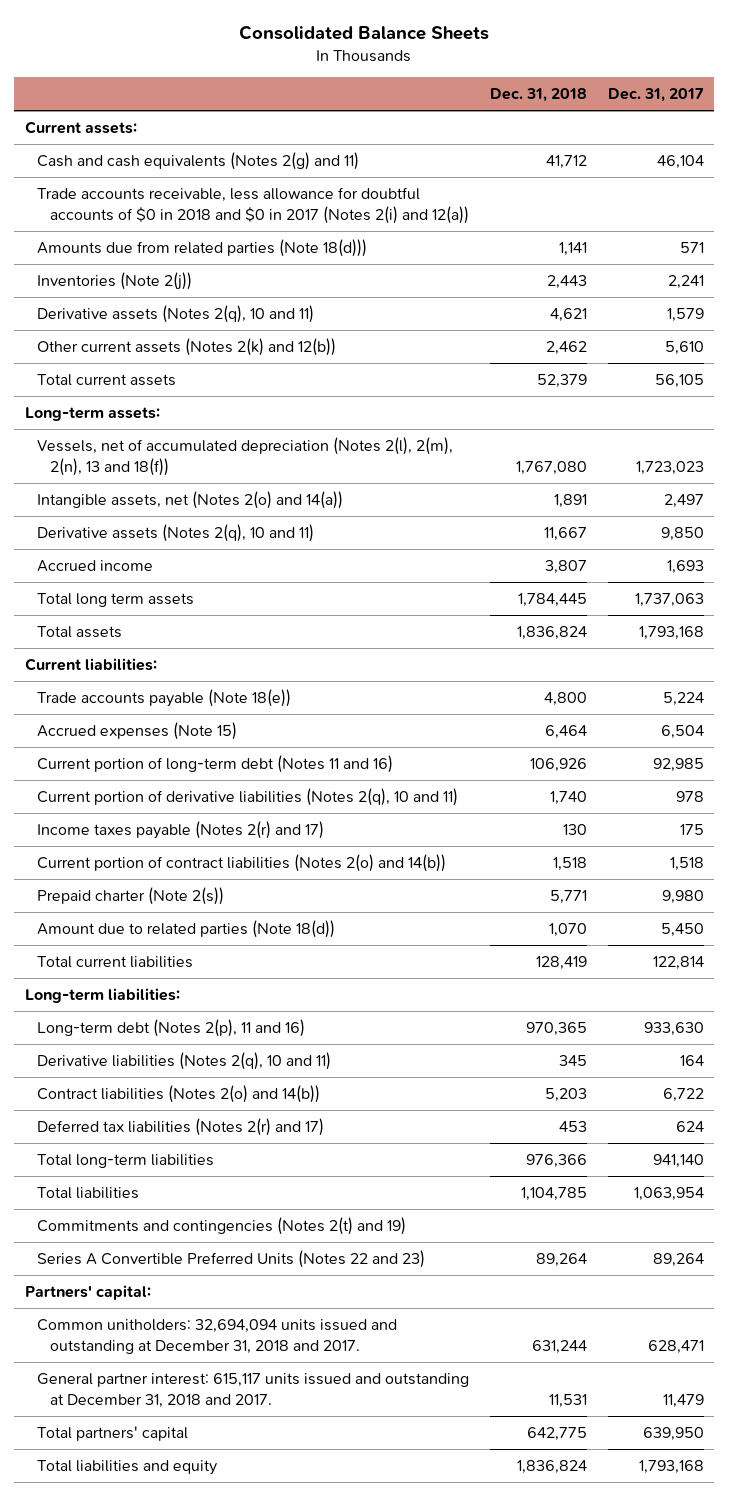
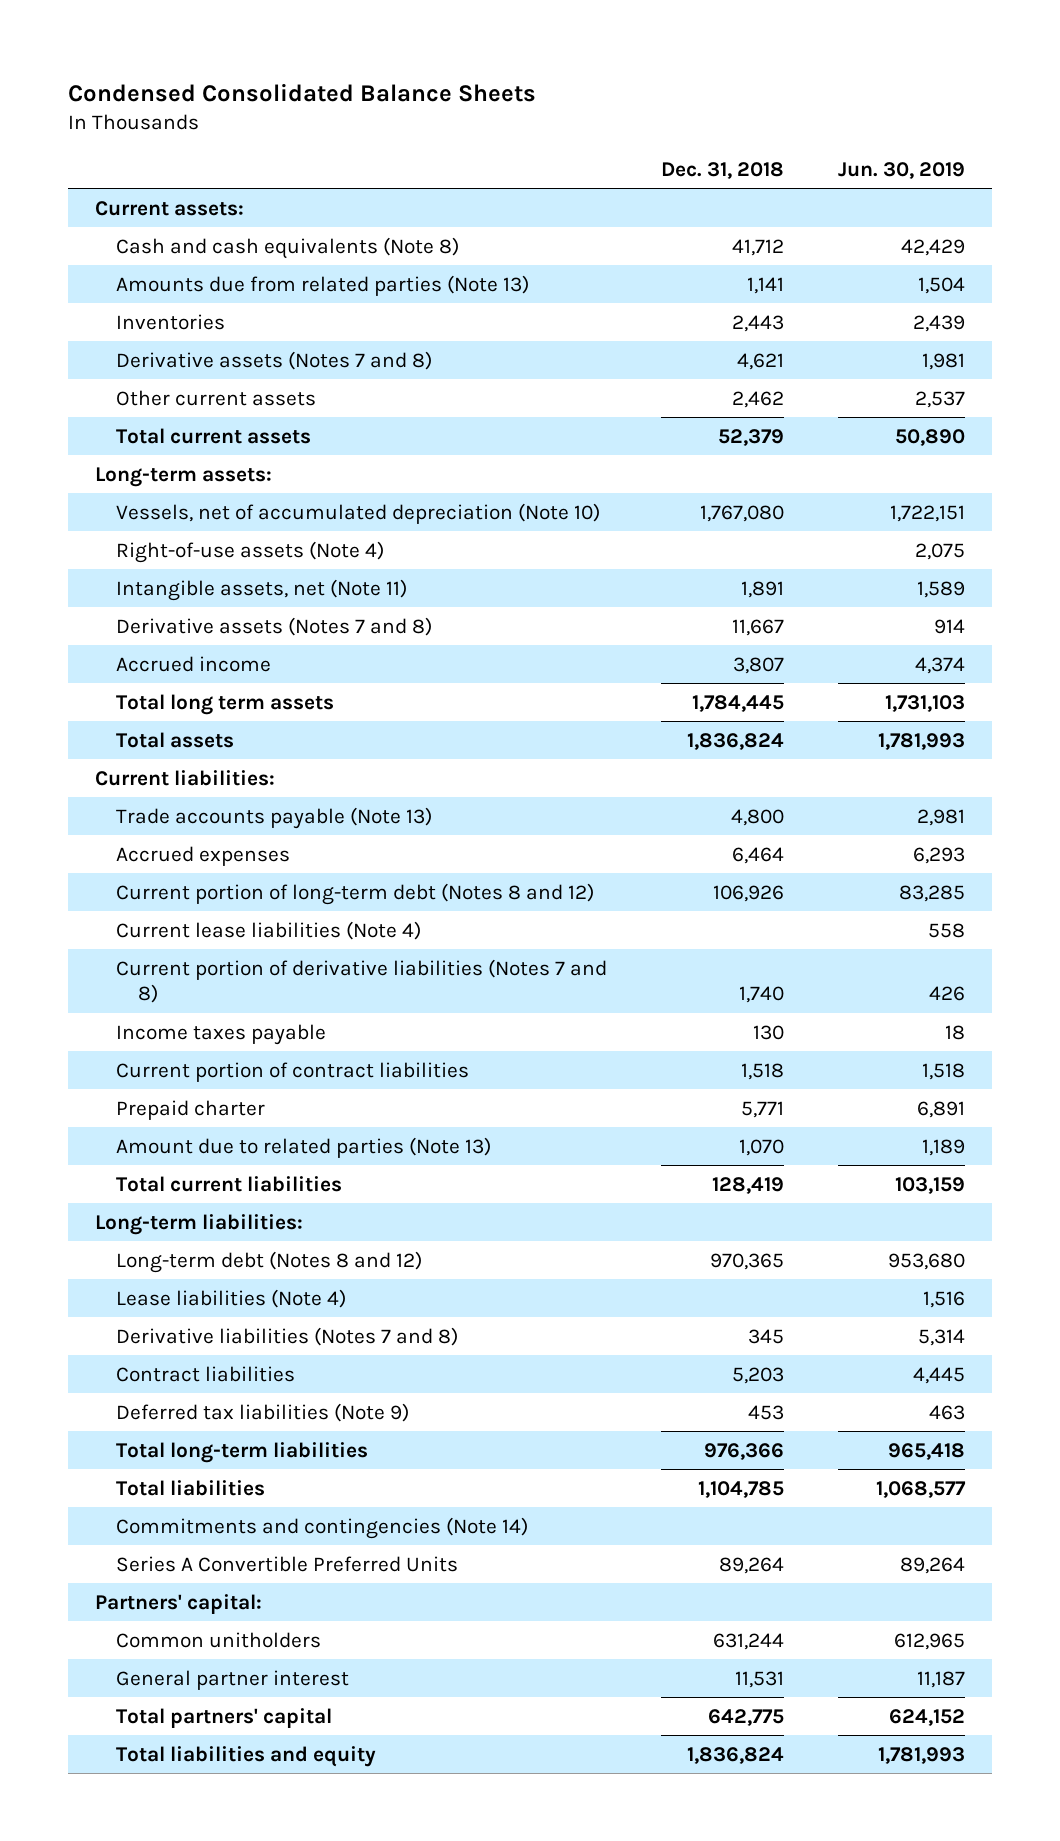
[239,25,490,41] Consolidated Balance Sheets -> [67,82,536,102] Condensed Consolidated Balance Sheets
[608,88,705,103] Dec. 31, 2017 -> none
none -> [838,161,966,179] Jun. 30, 2019
[37,186,469,224] Trade accounts receivable, less allowance for doubtful accounts of $0 in 2018 and $0 in 2017 (Notes 2(i) and 12(a)) -> none
[37,151,360,170] Cash and cash equivalents (Notes 2(g) and 11) -> [116,236,460,259] Cash and cash equivalents (Note 8)
[37,238,368,257] Amounts due from related parties (Note 18(d))) -> [116,274,530,296] Amounts due from related parties (Note 13)
[37,271,193,290] Inventories (Note 2(j)) -> [116,313,226,330] Inventories
[37,304,315,323] Derivative assets (Notes 2(q), 10 and 11) -> [116,350,433,370] Derivative assets (Notes 7 and 8)
[37,337,337,356] Other current assets (Notes 2(k) and 12(b)) -> [116,389,317,406] Other current assets
[37,436,454,476] Vessels, net of accumulated depreciation (Notes 2(l), 2(m), 2(n), 13 and 18(f)) -> [116,502,601,524] Vessels, net of accumulated depreciation (Note 10)
none -> [116,540,385,563] Right-of-use assets (Note 4)
[37,490,344,509] Intangible assets, net (Notes 2(o) and 14(a)) -> [116,578,408,601] Intangible assets, net (Note 11)
[37,523,315,542] Derivative assets (Notes 2(q), 10 and 11) -> [116,616,433,636] Derivative assets (Notes 7 and 8)
[37,688,292,707] Trade accounts payable (Note 18(e)) -> [116,806,433,829] Trade accounts payable (Note 13)
[37,721,238,740] Accrued expenses (Note 15) -> [116,845,291,866] Accrued expenses
[37,754,394,773] Current portion of long-term debt (Notes 11 and 16) -> [116,882,595,905] Current portion of long-term debt (Notes 8 and 12)
none -> [116,920,422,940] Current lease liabilities (Note 4)
[37,787,459,806] Current portion of derivative liabilities (Notes 2(q), 10 and 11) -> [116,958,608,1004] Current portion of derivative liabilities (Notes 7 and 8)
[37,820,325,839] Income taxes payable (Notes 2(r) and 17) -> [116,1023,327,1045] Income taxes payable
[37,853,447,872] Current portion of contract liabilities (Notes 2(o) and 14(b)) -> [116,1061,470,1082] Current portion of contract liabilities
[37,886,225,905] Prepaid charter (Note 2(s)) -> [116,1099,266,1120] Prepaid charter
[37,919,336,938] Amount due to related parties (Note 18(d)) -> [116,1136,492,1158] Amount due to related parties (Note 13)
[37,1018,306,1037] Long-term debt (Notes 2(p), 11 and 16) -> [116,1250,423,1273] Long-term debt (Notes 8 and 12)
none -> [116,1288,347,1308] Lease liabilities (Note 4)
[37,1051,332,1070] Derivative liabilities (Notes 2(q), 10 and 11) -> [116,1326,459,1346] Derivative liabilities (Notes 7 and 8)
[37,1084,321,1103] Contract liabilities (Notes 2(o) and 14(b)) -> [116,1365,296,1382] Contract liabilities
[37,1117,325,1136] Deferred tax liabilities (Notes 2(r) and 17) -> [116,1402,410,1422] Deferred tax liabilities (Note 9)
[37,1216,407,1235] Commitments and contingencies (Notes 2(t) and 19) -> [116,1516,529,1539] Commitments and contingencies (Note 14)
[37,1249,426,1268] Series A Convertible Preferred Units (Notes 22 and 23) -> [116,1555,459,1572] Series A Convertible Preferred Units
[37,1318,398,1354] Common unitholders: 32,694,094 units issued and outstanding at December 31, 2018 and 2017. -> [116,1631,322,1648] Common unitholders
[37,1372,470,1408] General partner interest: 615,117 units issued and outstanding at December 31, 2018 and 2017. -> [116,1669,350,1690] General partner interest

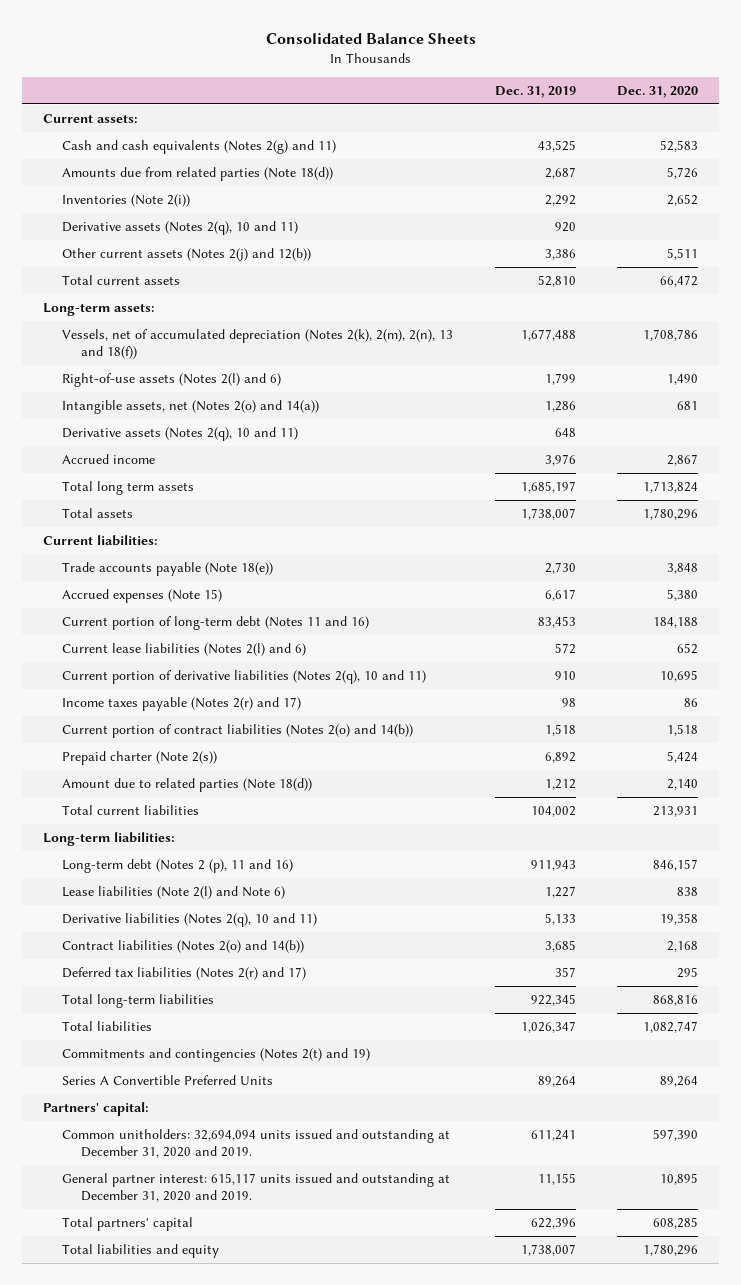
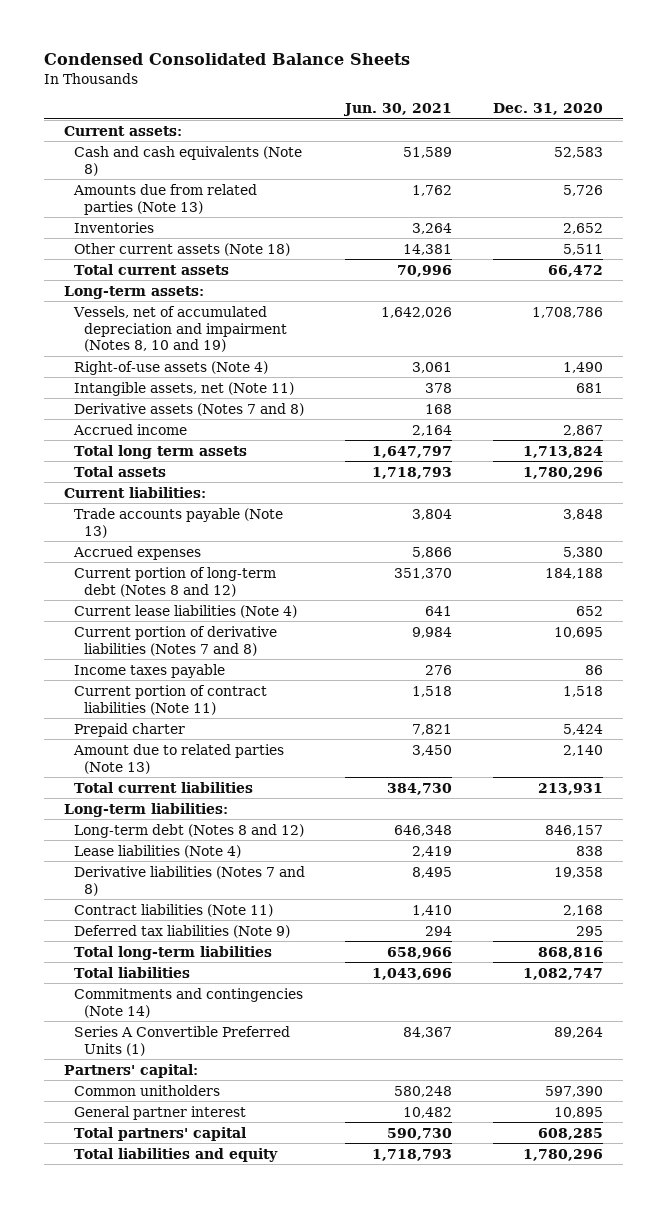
[265,33,476,45] Consolidated Balance Sheets -> [43,53,410,66] Condensed Consolidated Balance Sheets
[494,85,576,98] Dec. 31, 2019 -> none
none -> [343,103,453,117] Jun. 30, 2021
[62,220,299,235] Derivative assets (Notes 2(q), 10 and 11) -> none
[62,139,337,154] Cash and cash equivalents (Notes 2(g) and 11) -> [73,145,302,176] Cash and cash equivalents (Note 8)
[62,166,334,181] Amounts due from related parties (Note 18(d)) -> [72,183,257,215] Amounts due from related parties (Note 13)
[62,193,191,207] Inventories (Note 2(i)) -> [73,221,154,233] Inventories
[62,247,312,261] Other current assets (Notes 2(j) and 12(b)) -> [73,242,290,256] Other current assets (Note 18)
[62,328,454,360] Vessels, net of accumulated depreciation (Notes 2(k), 2(m), 2(n), 13 and 18(f)) -> [72,305,287,353] Vessels, net of accumulated depreciation and impairment (Notes 8, 10 and 19)
[62,372,282,387] Right-of-use assets (Notes 2(l) and 6) -> [73,360,268,375] Right-of-use assets (Note 4)
[62,399,320,414] Intangible assets, net (Notes 2(o) and 14(a)) -> [73,381,294,396] Intangible assets, net (Note 11)
[62,426,299,441] Derivative assets (Notes 2(q), 10 and 11) -> [73,402,304,416] Derivative assets (Notes 7 and 8)
[62,561,274,576] Trade accounts payable (Note 18(e)) -> [73,507,283,538] Trade accounts payable (Note 13)
[62,588,223,603] Accrued expenses (Note 15) -> [72,545,201,560] Accrued expenses
[62,615,370,630] Current portion of long-term debt (Notes 11 and 16) -> [73,566,276,597] Current portion of long-term debt (Notes 8 and 12)
[62,642,307,656] Current lease liabilities (Notes 2(l) and 6) -> [73,604,297,618] Current lease liabilities (Note 4)
[62,669,427,684] Current portion of derivative liabilities (Notes 2(q), 10 and 11) -> [73,625,277,656] Current portion of derivative liabilities (Notes 7 and 8)
[62,696,302,711] Income taxes payable (Notes 2(r) and 17) -> [73,663,225,678] Income taxes payable
[62,723,414,738] Current portion of contract liabilities (Notes 2(o) and 14(b)) -> [73,684,267,715] Current portion of contract liabilities (Note 11)
[62,750,218,765] Prepaid charter (Note 2(s)) -> [73,722,185,737] Prepaid charter
[62,777,313,792] Amount due to related parties (Note 18(d)) -> [72,743,284,774] Amount due to related parties (Note 13)
[62,858,294,873] Long-term debt (Notes 2 (p), 11 and 16) -> [73,823,304,838] Long-term debt (Notes 8 and 12)
[62,885,286,899] Lease liabilities (Note 2(l) and Note 6) -> [73,844,241,858] Lease liabilities (Note 4)
[62,912,318,927] Derivative liabilities (Notes 2(q), 10 and 11) -> [73,865,305,896] Derivative liabilities (Notes 7 and 8)
[62,939,305,953] Contract liabilities (Notes 2(o) and 14(b)) -> [73,903,273,917] Contract liabilities (Note 11)
[62,966,307,980] Deferred tax liabilities (Notes 2(r) and 17) -> [73,924,290,938] Deferred tax liabilities (Note 9)
[62,1047,371,1062] Commitments and contingencies (Notes 2(t) and 19) -> [73,987,303,1018] Commitments and contingencies (Note 14)
[62,1074,274,1085] Series A Convertible Preferred Units -> [73,1025,290,1056] Series A Convertible Preferred Units (1)
[62,1128,451,1159] Common unitholders: 32,694,094 units issued and outstanding at December 31, 2020 and 2019. -> [73,1084,220,1096] Common unitholders
[62,1172,451,1203] General partner interest: 615,117 units issued and outstanding at December 31, 2020 and 2019. -> [73,1105,246,1120] General partner interest

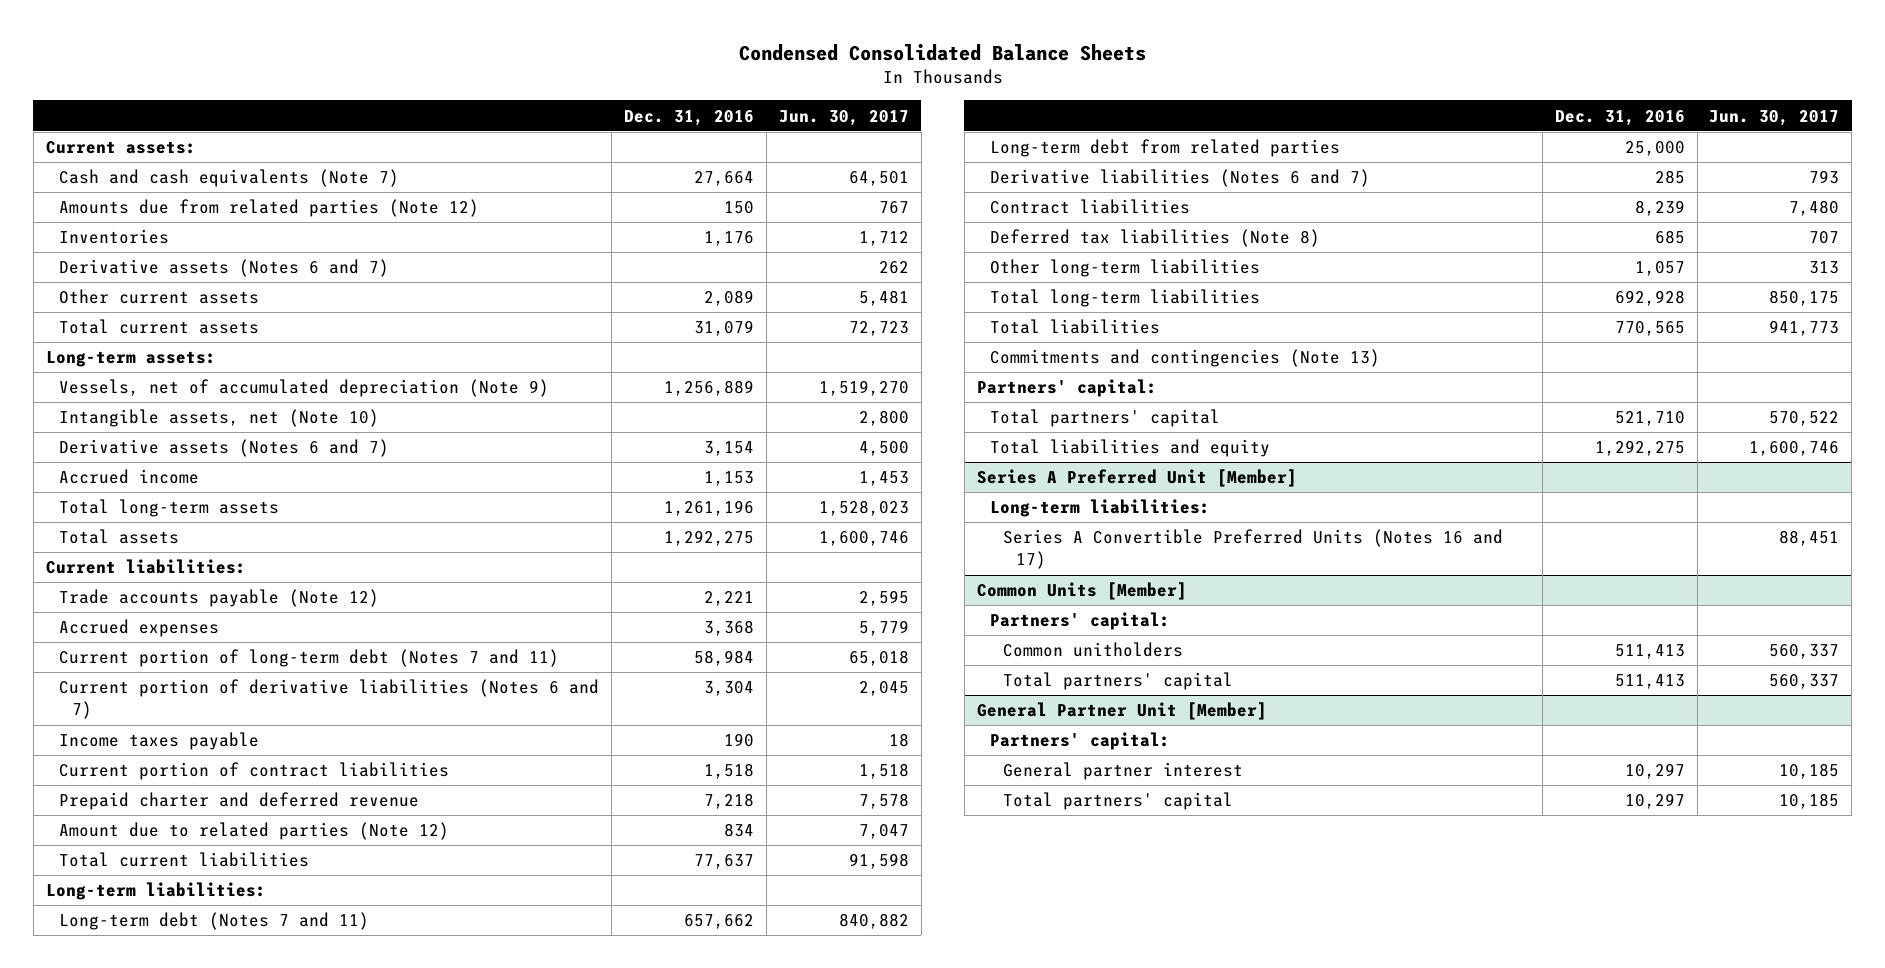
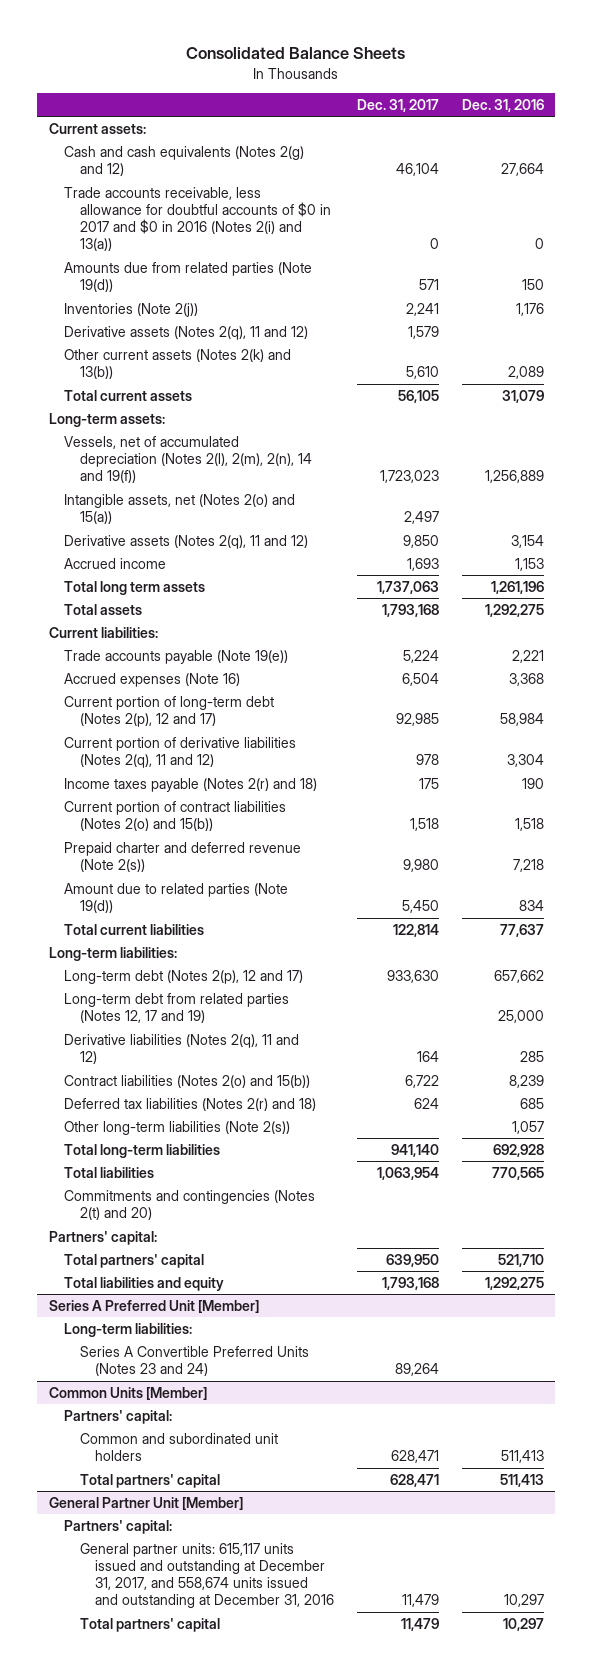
[738,43,1146,61] Condensed Consolidated Balance Sheets -> [186,47,406,60] Consolidated Balance Sheets
[778,109,909,126] Jun. 30, 2017 -> none
none -> [357,98,440,112] Dec. 31, 2017
[58,169,399,188] Cash and cash equivalents (Note 7) -> [64,145,305,177] Cash and cash equivalents (Notes 2(g) and 12)
none -> [64,186,331,252] Trade accounts receivable, less allowance for doubtful accounts of $0 in 2017 and $0 in 2016 (Notes 2(i) and 13(a))
[58,199,479,218] Amounts due from related parties (Note 12) -> [64,261,313,293] Amounts due from related parties (Note 19(d))
[58,229,169,245] Inventories -> [64,302,199,317] Inventories (Note 2(j))
[58,259,389,278] Derivative assets (Notes 6 and 7) -> [64,325,309,340] Derivative assets (Notes 2(q), 11 and 12)
[58,289,259,305] Other current assets -> [64,348,292,380] Other current assets (Notes 2(k) and 13(b))
[58,379,549,398] Vessels, net of accumulated depreciation (Note 9) -> [64,435,312,484] Vessels, net of accumulated depreciation (Notes 2(l), 2(m), 2(n), 14 and 19(f))
[58,409,379,428] Intangible assets, net (Note 10) -> [64,493,296,525] Intangible assets, net (Notes 2(o) and 15(a))
[58,439,389,458] Derivative assets (Notes 6 and 7) -> [64,534,309,549] Derivative assets (Notes 2(q), 11 and 12)
[58,499,279,518] Total long-term assets -> [64,580,206,595] Total long term assets
[58,589,379,608] Trade accounts payable (Note 12) -> [64,649,289,664] Trade accounts payable (Note 19(e))
[58,619,219,638] Accrued expenses -> [64,672,241,687] Accrued expenses (Note 16)
[58,649,559,668] Current portion of long-term debt (Notes 7 and 11) -> [64,695,275,728] Current portion of long-term debt (Notes 2(p), 12 and 17)
[58,679,599,720] Current portion of derivative liabilities (Notes 6 and 7) -> [64,736,297,769] Current portion of derivative liabilities (Notes 2(q), 11 and 12)
[58,732,259,751] Income taxes payable -> [64,777,318,792] Income taxes payable (Notes 2(r) and 18)
[58,762,449,781] Current portion of contract liabilities -> [64,800,287,832] Current portion of contract liabilities (Notes 2(o) and 15(b))
[58,792,419,811] Prepaid charter and deferred revenue -> [64,841,302,873] Prepaid charter and deferred revenue (Note 2(s))
[58,822,449,841] Amount due to related parties (Note 12) -> [64,882,289,914] Amount due to related parties (Note 19(d))
[58,912,369,931] Long-term debt (Notes 7 and 11) -> [64,969,304,984] Long-term debt (Notes 2(p), 12 and 17)
[989,139,1340,158] Long-term debt from related parties -> [64,992,290,1024] Long-term debt from related parties (Notes 12, 17 and 19)
[989,169,1370,188] Derivative liabilities (Notes 6 and 7) -> [64,1033,300,1065] Derivative liabilities (Notes 2(q), 11 and 12)
[989,199,1190,215] Contract liabilities -> [64,1074,311,1088] Contract liabilities (Notes 2(o) and 15(b))
[989,229,1320,248] Deferred tax liabilities (Note 8) -> [64,1097,317,1111] Deferred tax liabilities (Notes 2(r) and 18)
[989,259,1260,278] Other long-term liabilities -> [64,1120,291,1135] Other long-term liabilities (Note 2(s))
[989,349,1380,368] Commitments and contingencies (Note 13) -> [64,1189,316,1221] Commitments and contingencies (Notes 2(t) and 20)
[1002,529,1503,570] Series A Convertible Preferred Units (Notes 16 and 17) -> [79,1345,309,1377] Series A Convertible Preferred Units (Notes 23 and 24)
[1002,642,1183,658] Common unitholders -> [79,1432,278,1462] Common and subordinated unit holders
[1002,762,1243,781] General partner interest -> [79,1542,335,1609] General partner units: 615,117 units issued and outstanding at December 31, 2017, and 558,674 units issued and outstanding at December 31, 2016

